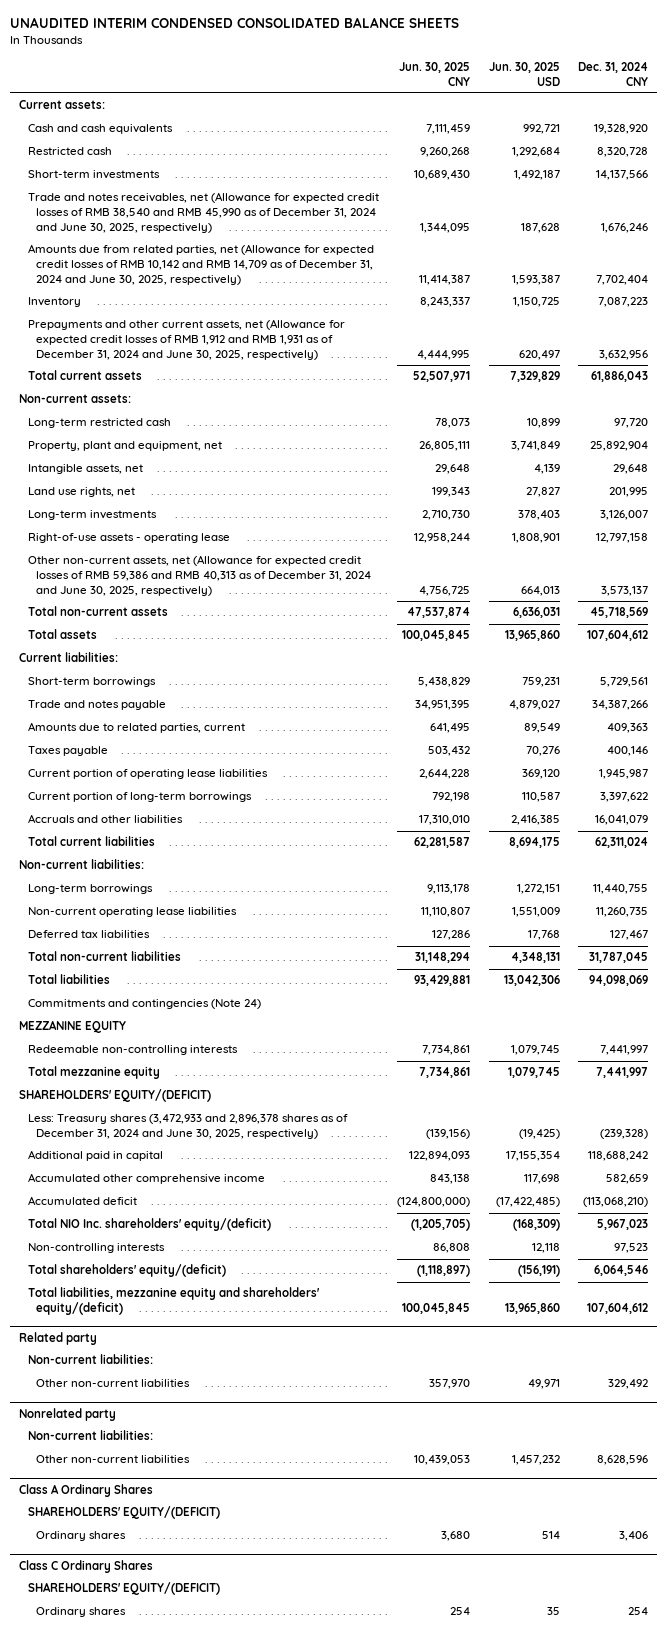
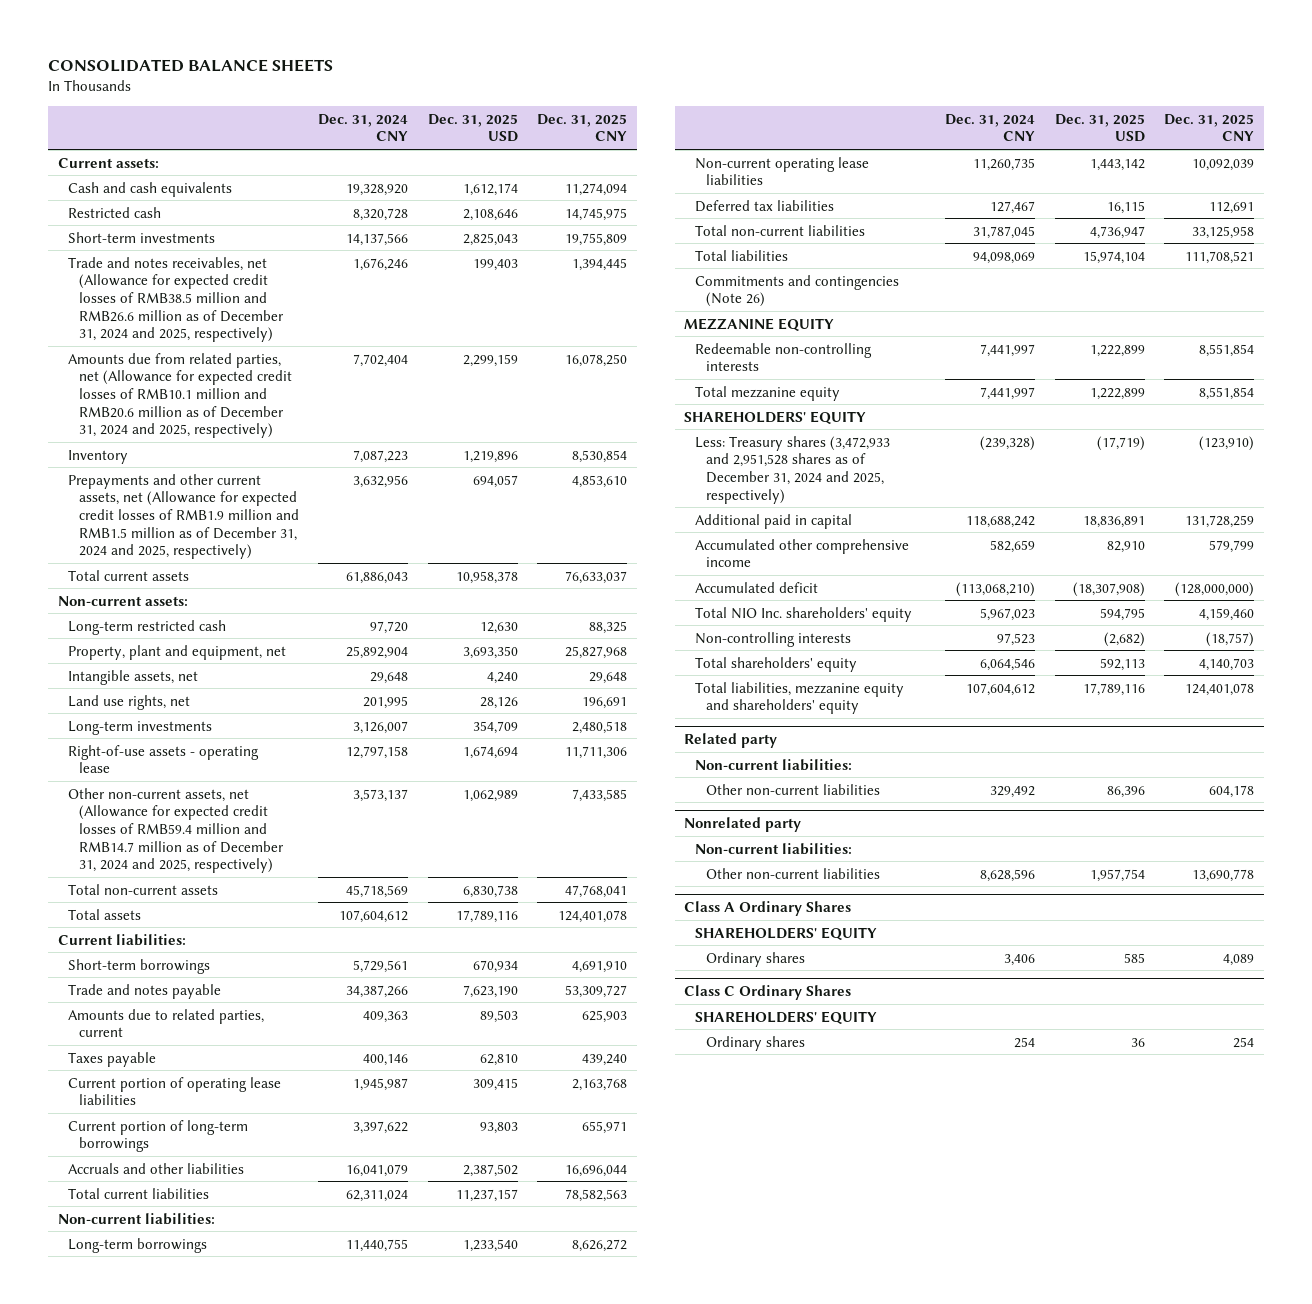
[10,17,460,29] UNAUDITED INTERIM CONDENSED CONSOLIDATED BALANCE SHEETS -> [47,59,333,73] CONSOLIDATED BALANCE SHEETS
[399,62,471,86] Jun. 30, 2025 CNY -> none
[488,62,560,86] Jun. 30, 2025 USD -> none
none -> [427,113,518,143] Dec. 31, 2025 USD
none -> [537,113,628,142] Dec. 31, 2025 CNY
[27,192,379,233] Trade and notes receivables, net (Allowance for expected credit losses of RMB 38,540 and RMB 45,990 as of December 31, 2024 and June 30, 2025, respectively) -> [68,256,284,343] Trade and notes receivables, net (Allowance for expected credit losses of RMB38.5 million and RMB26.6 million as of December 31, 2024 and 2025, respectively)
[27,244,374,285] Amounts due from related parties, net (Allowance for expected credit losses of RMB 10,142 and RMB 14,709 as of December 31, 2024 and June 30, 2025, respectively) -> [68,352,292,439] Amounts due from related parties, net (Allowance for expected credit losses of RMB10.1 million and RMB20.6 million as of December 31, 2024 and 2025, respectively)
[27,319,345,360] Prepayments and other current assets, net (Allowance for expected credit losses of RMB 1,912 and RMB 1,931 as of December 31, 2024 and June 30, 2025, respectively) -> [68,473,299,560] Prepayments and other current assets, net (Allowance for expected credit losses of RMB1.9 million and RMB1.5 million as of December 31, 2024 and 2025, respectively)
[27,555,371,596] Other non-current assets, net (Allowance for expected credit losses of RMB 59,386 and RMB 40,313 as of December 31, 2024 and June 30, 2025, respectively) -> [68,787,284,874] Other non-current assets, net (Allowance for expected credit losses of RMB59.4 million and RMB14.7 million as of December 31, 2024 and 2025, respectively)
[27,999,261,1010] Commitments and contingencies (Note 24) -> [694,274,899,308] Commitments and contingencies (Note 26)
[19,1089,212,1103] SHAREHOLDERS' EQUITY/(DEFICIT) -> [684,410,867,425] SHAREHOLDERS' EQUITY
[27,1114,348,1140] Less: Treasury shares (3,472,933 and 2,896,378 shares as of December 31, 2024 and June 30, 2025, respectively) -> [694,435,890,504] Less: Treasury shares (3,472,933 and 2,951,528 shares as of December 31, 2024 and 2025, respectively)
[27,1218,271,1232] Total NIO Inc. shareholders' equity/(deficit) -> [694,606,912,622] Total NIO Inc. shareholders' equity
[27,1264,226,1278] Total shareholders' equity/(deficit) -> [694,656,857,672] Total shareholders' equity
[27,1287,320,1316] Total liabilities, mezzanine equity and shareholders' equity/(deficit) -> [694,681,904,715] Total liabilities, mezzanine equity and shareholders' equity
[27,1506,220,1520] SHAREHOLDERS' EQUITY/(DEFICIT) -> [694,926,877,941] SHAREHOLDERS' EQUITY
[27,1582,220,1596] SHAREHOLDERS' EQUITY/(DEFICIT) -> [694,1010,877,1025] SHAREHOLDERS' EQUITY

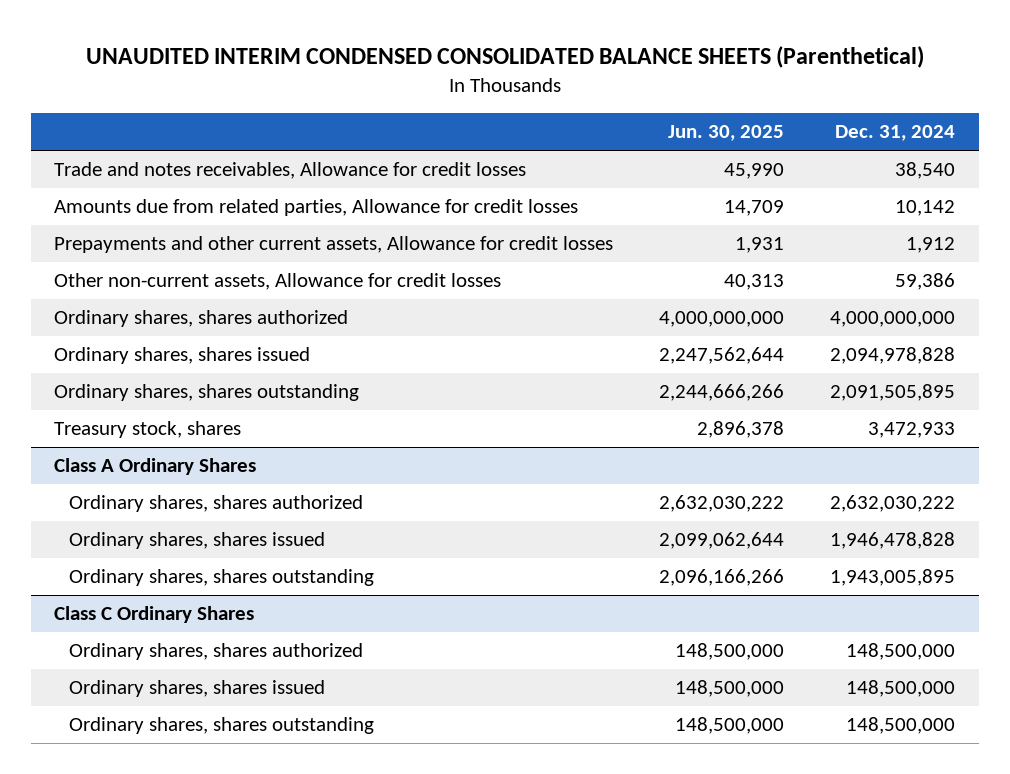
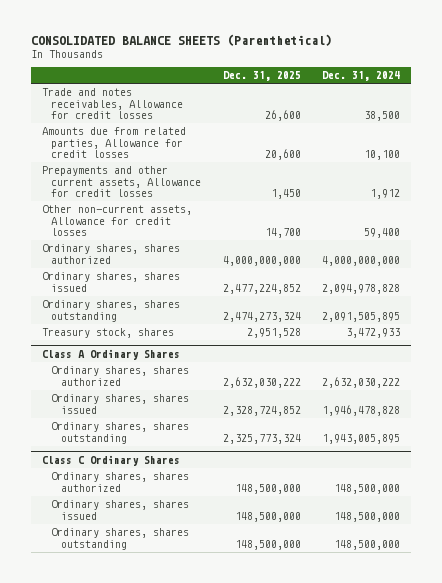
[85,45,924,68] UNAUDITED INTERIM CONDENSED CONSOLIDATED BALANCE SHEETS (Parenthetical) -> [31,34,333,47] CONSOLIDATED BALANCE SHEETS (Parenthetical)
[668,125,785,142] Jun. 30, 2025 -> none
none -> [222,71,301,82] Dec. 31, 2025
[895,162,956,180] 38,540 -> [364,111,401,122] 38,500
[895,200,956,217] 10,142 -> [364,150,401,161] 10,100
[895,273,956,291] 59,386 -> [364,228,401,239] 59,400

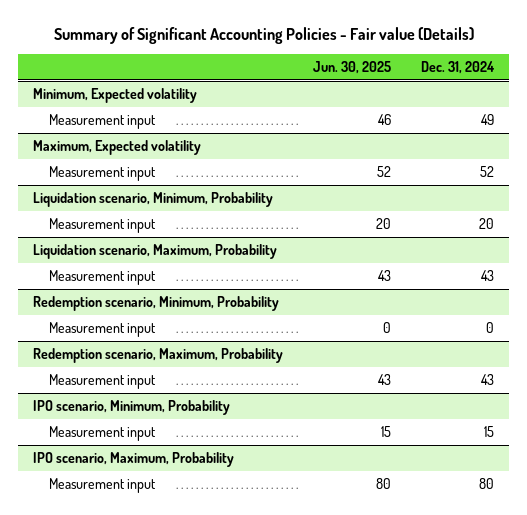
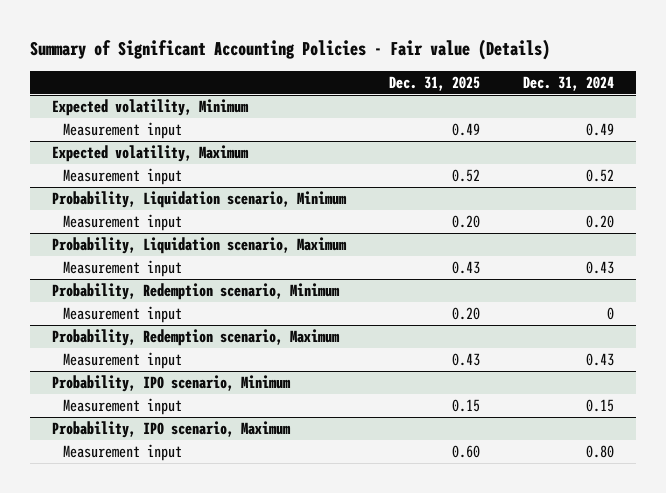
[313,60,392,74] Jun. 30, 2025 -> none
none -> [389,75,481,91] Dec. 31, 2025
[33,87,198,103] Minimum, Expected volatility -> [51,99,249,117] Expected volatility, Minimum
[480,113,494,125] 49 -> [586,123,615,137] 0.49
[33,139,202,155] Maximum, Expected volatility -> [51,145,249,163] Expected volatility, Maximum
[479,165,494,177] 52 -> [586,169,615,183] 0.52
[33,191,274,207] Liquidation scenario, Minimum, Probability -> [51,191,347,209] Probability, Liquidation scenario, Minimum
[478,217,494,229] 20 -> [586,215,615,229] 0.20
[33,243,278,259] Liquidation scenario, Maximum, Probability -> [51,237,347,255] Probability, Liquidation scenario, Maximum
[480,269,494,281] 43 -> [586,261,615,275] 0.43
[33,295,280,311] Redemption scenario, Minimum, Probability -> [51,283,340,301] Probability, Redemption scenario, Minimum
[33,347,284,363] Redemption scenario, Maximum, Probability -> [51,329,340,347] Probability, Redemption scenario, Maximum
[480,373,494,385] 43 -> [586,353,615,367] 0.43
[33,399,231,415] IPO scenario, Minimum, Probability -> [51,375,291,393] Probability, IPO scenario, Minimum
[483,425,494,437] 15 -> [586,399,615,413] 0.15
[33,451,235,467] IPO scenario, Maximum, Probability -> [51,421,291,439] Probability, IPO scenario, Maximum
[478,477,494,489] 80 -> [586,445,615,459] 0.80

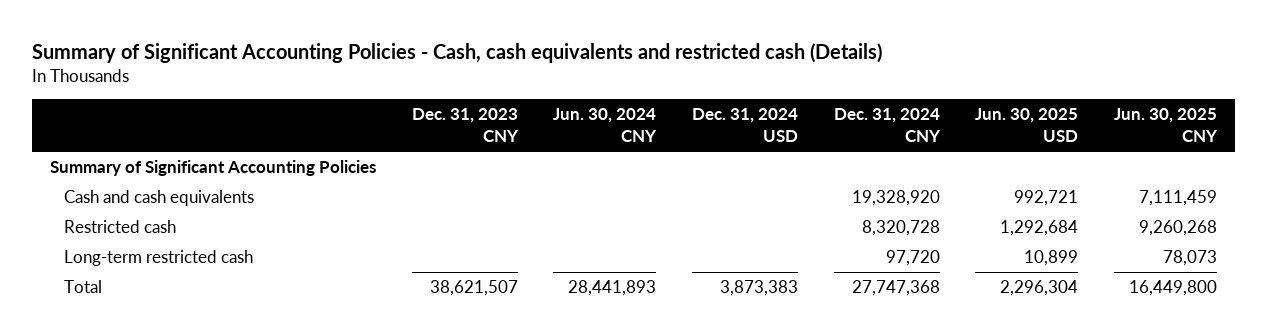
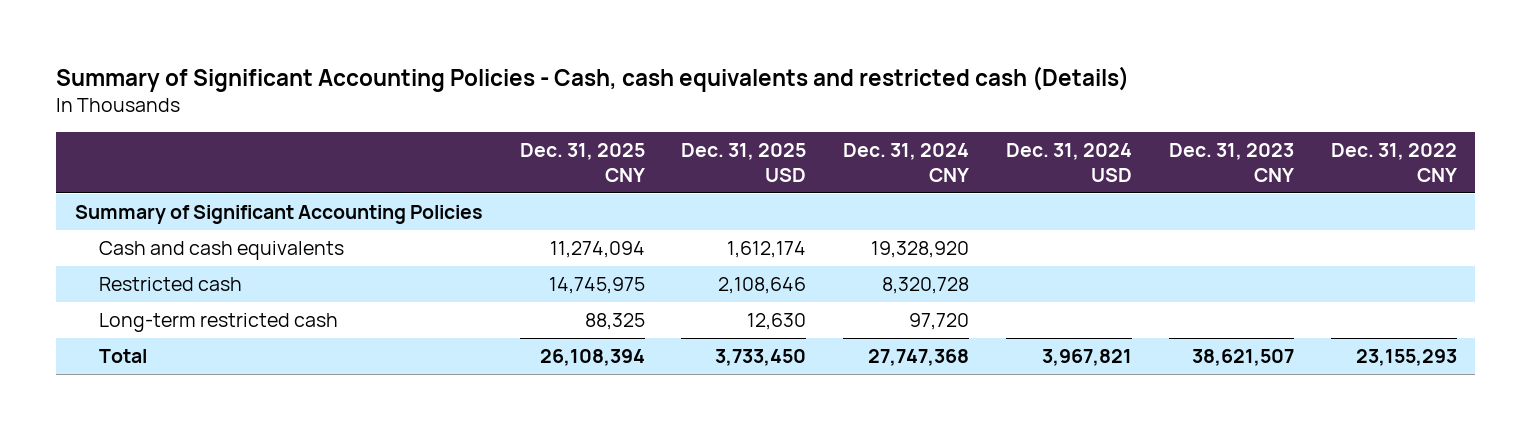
[553,108,658,143] Jun. 30, 2024 CNY -> none
[975,108,1079,143] Jun. 30, 2025 USD -> none
[1114,108,1219,143] Jun. 30, 2025 CNY -> none
none -> [519,143,645,182] Dec. 31, 2025 CNY
none -> [681,143,807,182] Dec. 31, 2025 USD
none -> [1330,143,1457,182] Dec. 31, 2022 CNY
[720,280,799,297] 3,873,383 -> [1042,349,1133,367] 3,967,821

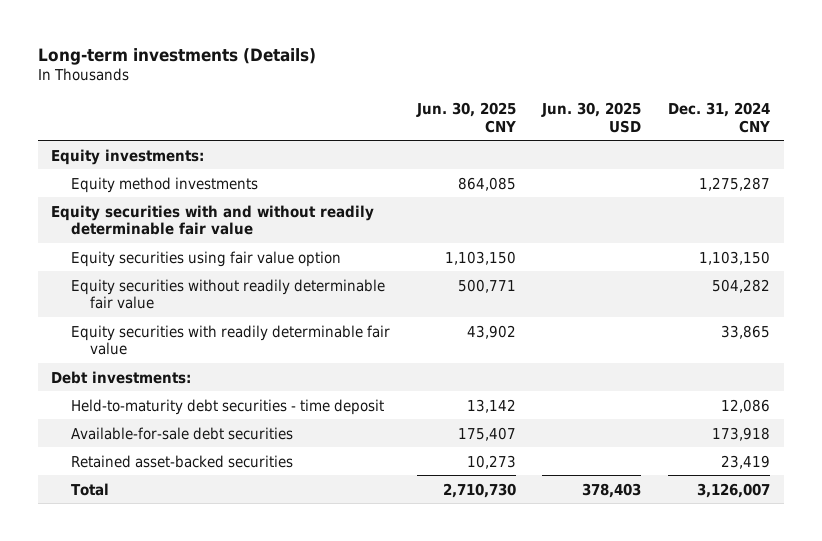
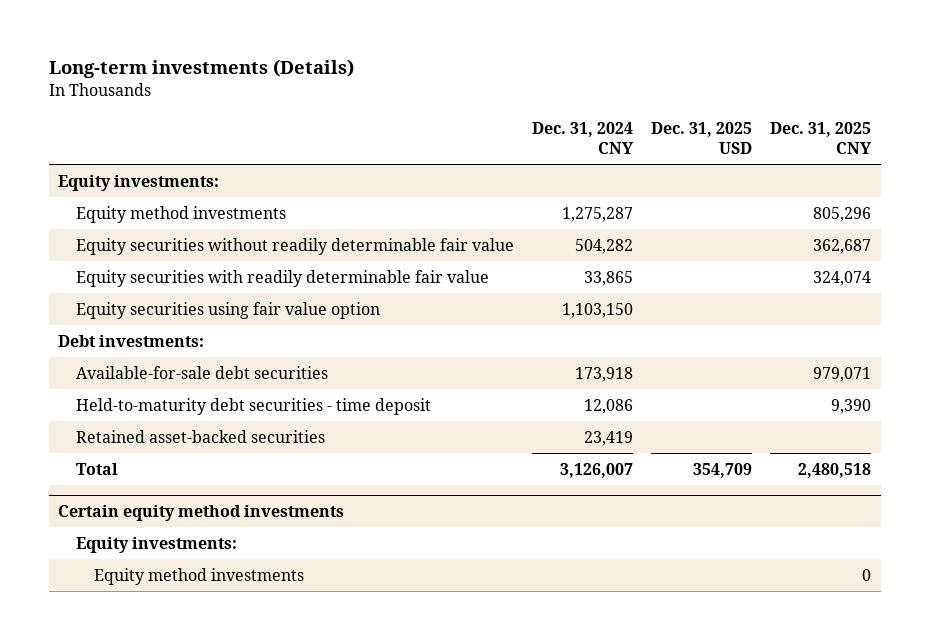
[415,102,516,133] Jun. 30, 2025 CNY -> none
[541,102,642,133] Jun. 30, 2025 USD -> none
none -> [651,121,753,154] Dec. 31, 2025 USD
none -> [770,121,873,154] Dec. 31, 2025 CNY
[51,204,375,235] Equity securities with and without readily determinable fair value -> none
[70,250,341,267] Equity securities using fair value option -> [75,301,380,319] Equity securities using fair value option
[70,398,384,415] Held-to-maturity debt securities - time deposit -> [75,397,431,415] Held-to-maturity debt securities - time deposit
none -> [57,504,344,521] Certain equity method investments
none -> [75,536,237,553] Equity investments:
none -> [93,567,304,585] Equity method investments

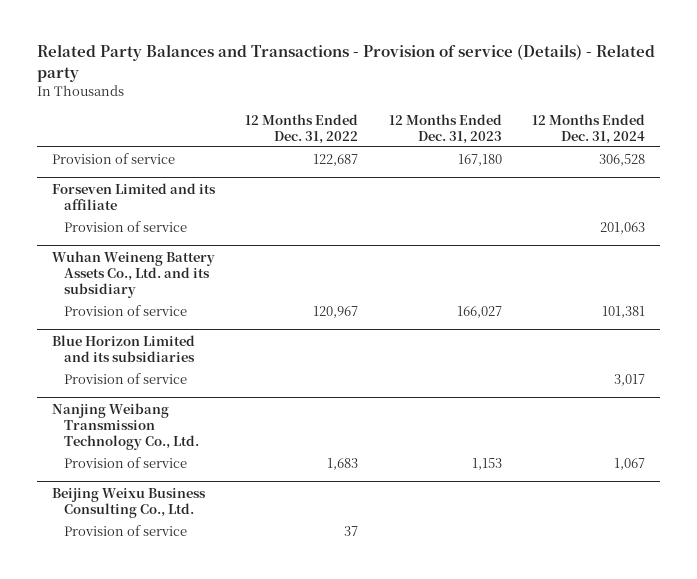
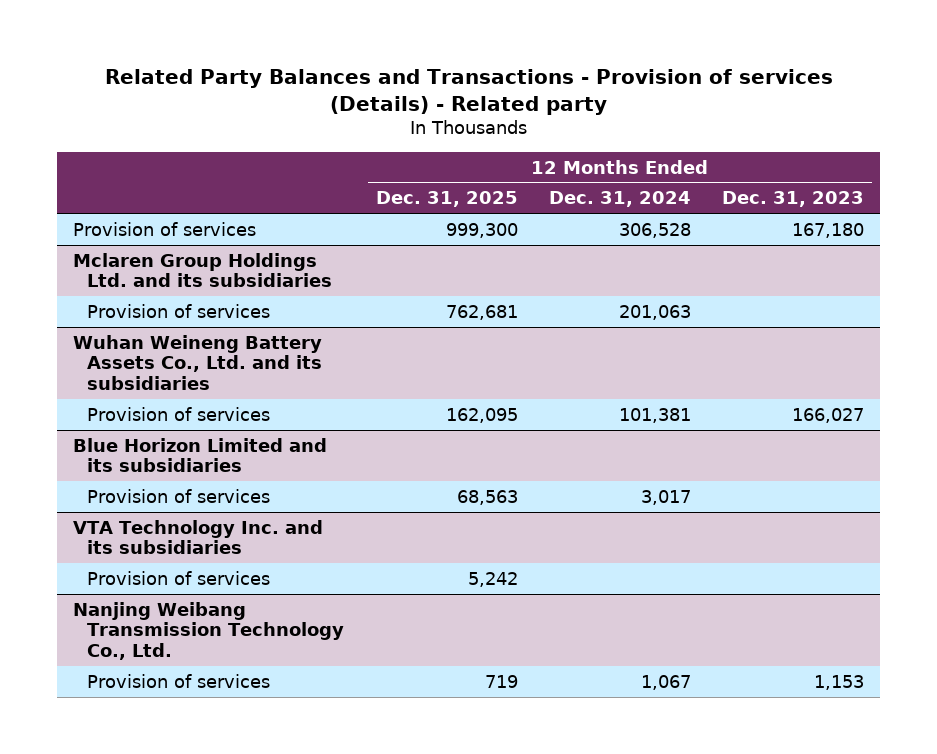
[36,44,655,82] Related Party Balances and Transactions - Provision of service (Details) - Related party -> [104,69,833,116] Related Party Balances and Transactions - Provision of services (Details) - Related party
[245,113,359,144] 12 Months Ended Dec. 31, 2022 -> none
none -> [375,191,518,208] Dec. 31, 2025
[51,152,175,164] Provision of service -> [72,221,256,236] Provision of services
[51,182,216,210] Forseven Limited and its affiliate -> [72,252,333,288] Mclaren Group Holdings Ltd. and its subsidiaries
[64,220,188,232] Provision of service -> [87,303,271,318] Provision of services
[51,250,215,298] Wuhan Weineng Battery Assets Co., Ltd. and its subsidiary -> [72,334,323,391] Wuhan Weineng Battery Assets Co., Ltd. and its subsidiaries
[64,304,188,316] Provision of service -> [87,406,271,421] Provision of services
[64,372,188,384] Provision of service -> [87,488,271,503] Provision of services
none -> [72,519,323,555] VTA Technology Inc. and its subsidiaries
none -> [87,570,271,585] Provision of services
[51,487,206,518] Beijing Weixu Business Consulting Co., Ltd. -> none
[64,524,188,536] Provision of service -> none
[64,456,188,468] Provision of service -> [87,673,271,688] Provision of services

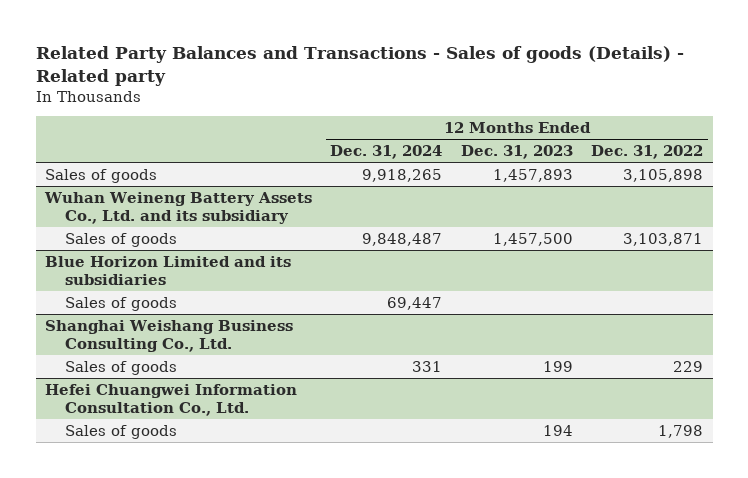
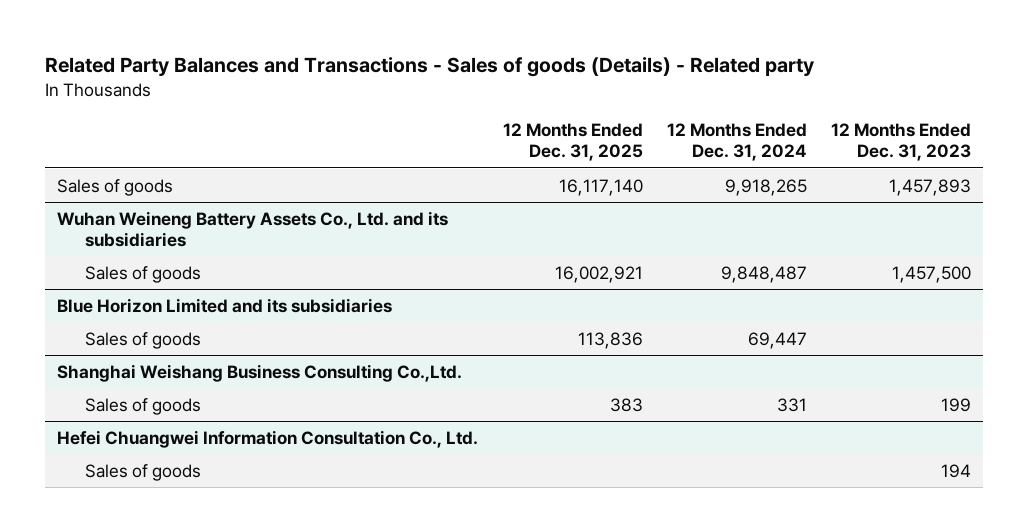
[591,145,704,160] Dec. 31, 2022 -> none
none -> [502,122,643,162] 12 Months Ended Dec. 31, 2025
[43,191,312,224] Wuhan Weineng Battery Assets Co., Ltd. and its subsidiary -> [57,210,449,248] Wuhan Weineng Battery Assets Co., Ltd. and its subsidiaries
[44,319,293,352] Shanghai Weishang Business Consulting Co., Ltd. -> [57,363,463,382] Shanghai Weishang Business Consulting Co.,Ltd.

